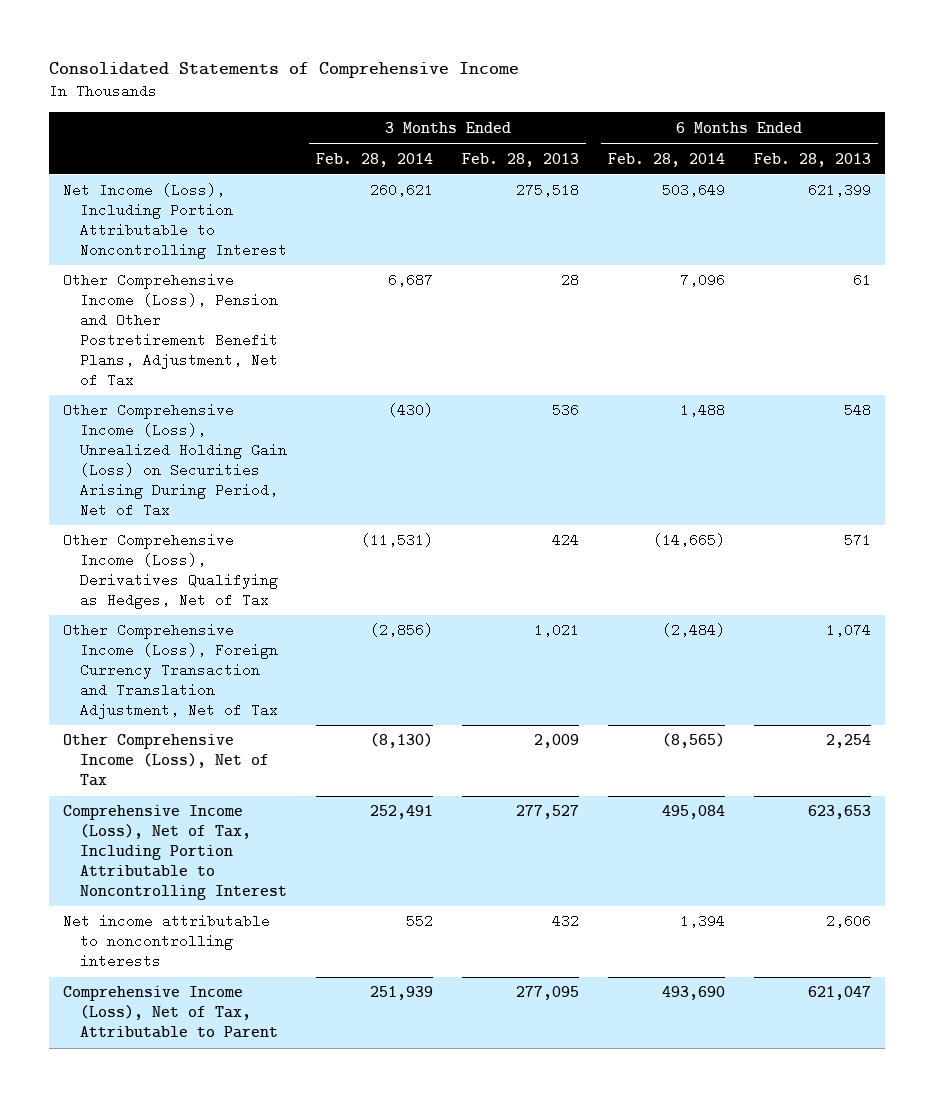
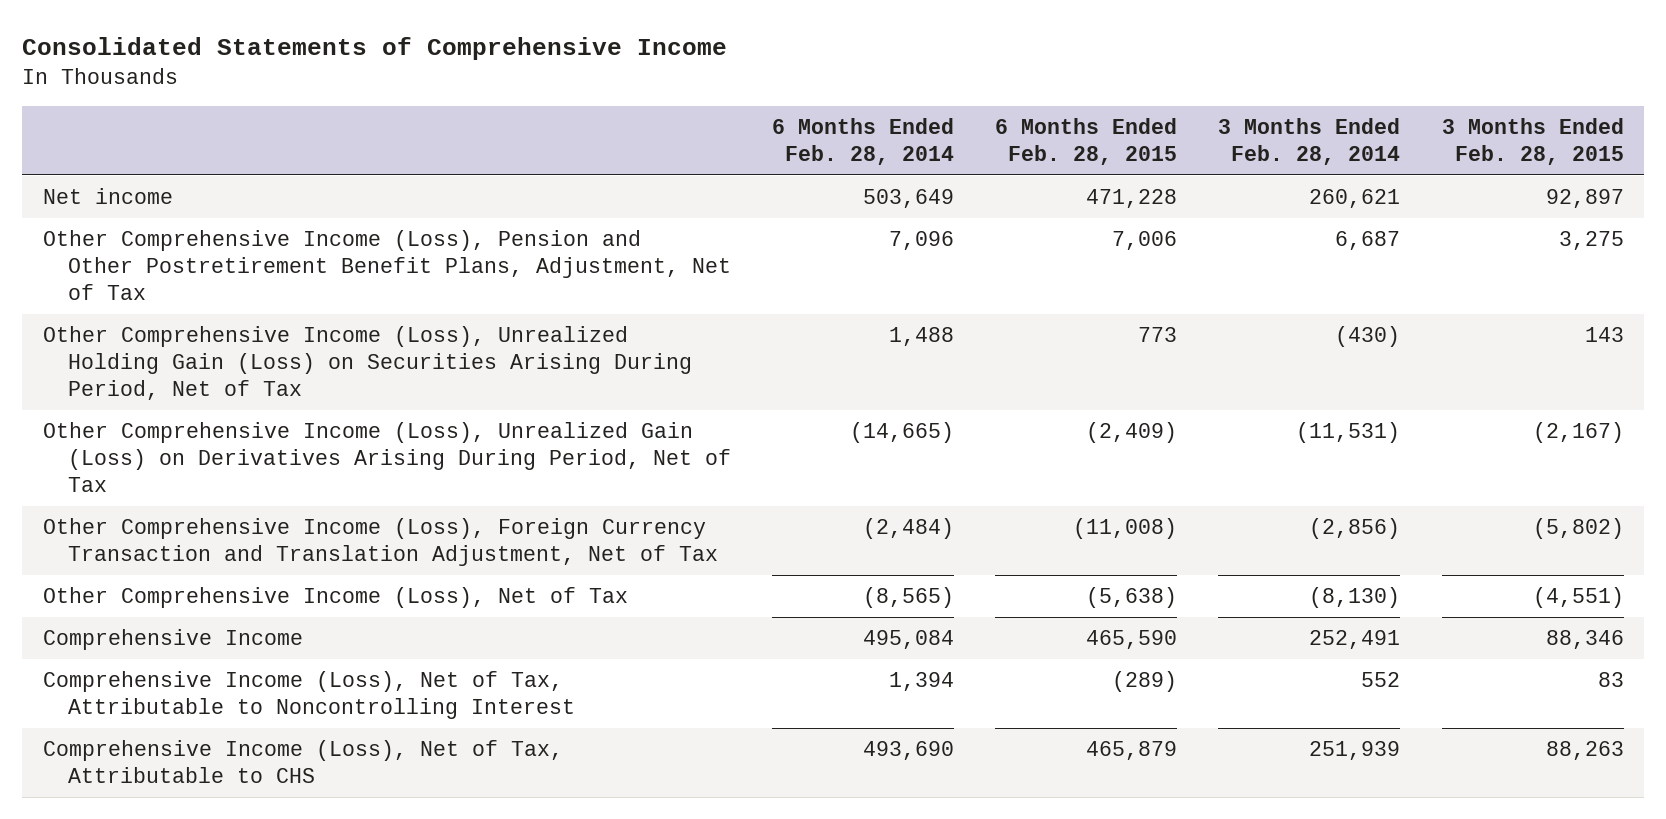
[462,152,580,167] Feb. 28, 2013 -> none
[753,152,871,167] Feb. 28, 2013 -> none
none -> [995,117,1178,165] 6 Months Ended Feb. 28, 2015
none -> [1441,117,1624,165] 3 Months Ended Feb. 28, 2015
[63,183,288,260] Net Income (Loss), Including Portion Attributable to Noncontrolling Interest -> [42,188,173,205] Net income
[63,533,279,610] Other Comprehensive Income (Loss), Derivatives Qualifying as Hedges, Net of Tax -> [42,422,731,493] Other Comprehensive Income (Loss), Unrealized Gain (Loss) on Derivatives Arising During Period, Net of Tax
[63,805,288,900] Comprehensive Income (Loss), Net of Tax, Including Portion Attributable to Noncontrolling Interest -> [42,629,303,651] Comprehensive Income
[63,914,271,969] Net income attributable to noncontrolling interests -> [42,671,575,720] Comprehensive Income (Loss), Net of Tax, Attributable to Noncontrolling Interest
[63,986,279,1039] Comprehensive Income (Loss), Net of Tax, Attributable to Parent -> [42,740,563,784] Comprehensive Income (Loss), Net of Tax, Attributable to CHS

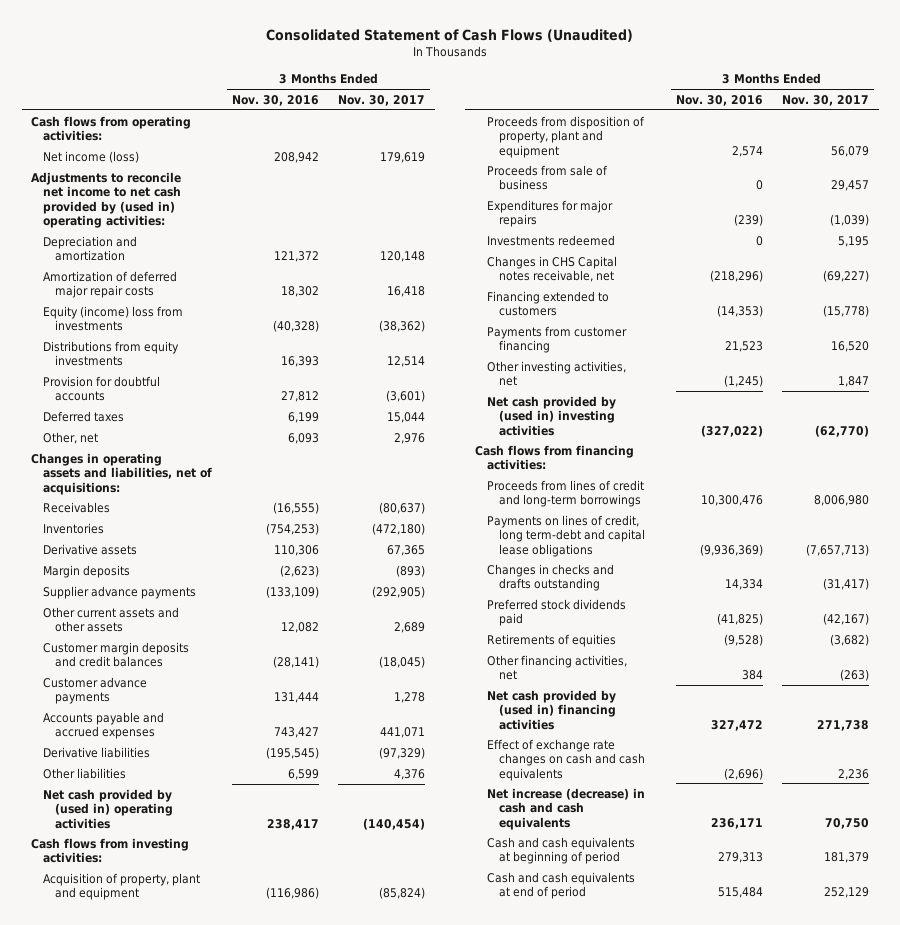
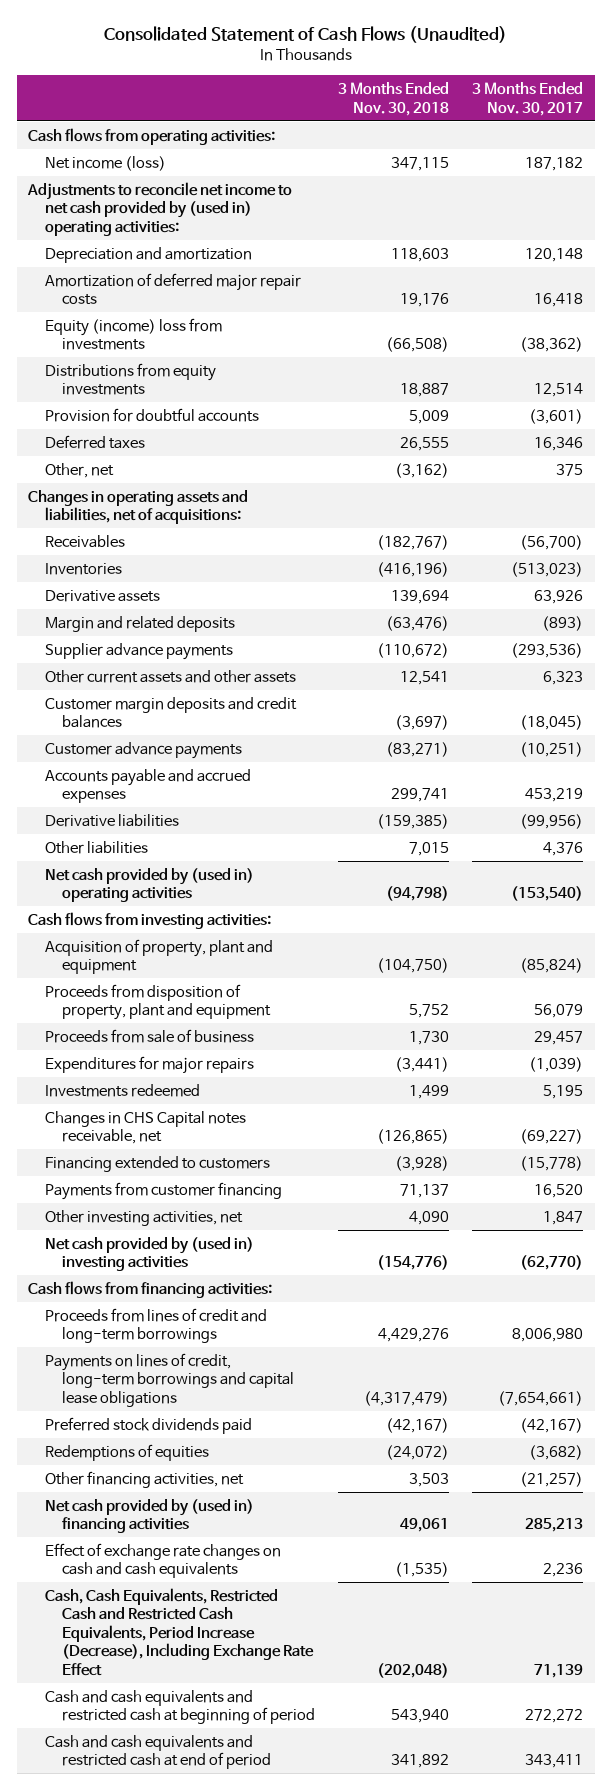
[231,94,319,106] Nov. 30, 2016 -> none
none -> [338,82,450,116] 3 Months Ended Nov. 30, 2018
[380,151,426,163] 179,619 -> [525,156,584,171] 187,182
[387,411,426,423] 15,044 -> [534,436,584,451] 16,346
[394,432,426,444] 2,976 -> [556,463,584,476] 375
[379,501,426,514] (80,637) -> [520,534,584,550] (56,700)
[372,522,426,535] (472,180) -> [511,561,584,577] (513,023)
[387,544,426,556] 67,365 -> [534,589,584,604] 63,926
[43,564,131,578] Margin deposits -> [45,615,236,632] Margin and related deposits
[372,585,426,598] (292,905) -> [511,642,584,658] (293,536)
[394,622,426,634] 2,689 -> [543,670,584,685] 6,323
[394,692,426,704] 1,278 -> [520,741,584,757] (10,251)
[380,727,426,739] 441,071 -> [525,788,584,803] 453,219
[379,746,426,759] (97,329) -> [520,813,584,829] (99,956)
[363,817,426,830] (140,454) -> [511,886,584,902] (153,540)
[486,563,614,592] Changes in checks and drafts outstanding -> none
[486,514,645,557] Payments on lines of credit, long term-debt and capital lease obligations -> [45,1352,295,1407] Payments on lines of credit, long-term borrowings and capital lease obligations
[806,543,870,556] (7,657,713) -> [498,1390,584,1406] (7,654,661)
[486,633,616,647] Retirements of equities -> [45,1443,210,1461] Redemptions of equities
[840,669,870,682] (263) -> [520,1471,584,1487] (21,257)
[817,719,870,731] 271,738 -> [525,1518,584,1533] 285,213
[486,787,645,830] Net increase (decrease) in cash and cash equivalents -> none
none -> [45,1587,315,1676] Cash, Cash Equivalents, Restricted Cash and Restricted Cash Equivalents, Period Increase (Decrease), Including Exchange Rate Effect
[486,836,635,865] Cash and cash equivalents at beginning of period -> [45,1689,316,1725] Cash and cash equivalents and restricted cash at beginning of period
[824,852,870,864] 181,379 -> [525,1709,584,1724] 272,272
[486,871,635,900] Cash and cash equivalents at end of period -> [45,1734,272,1770] Cash and cash equivalents and restricted cash at end of period
[824,887,870,899] 252,129 -> [525,1754,584,1769] 343,411

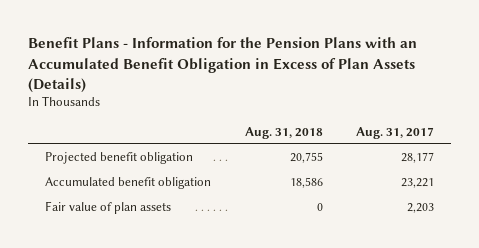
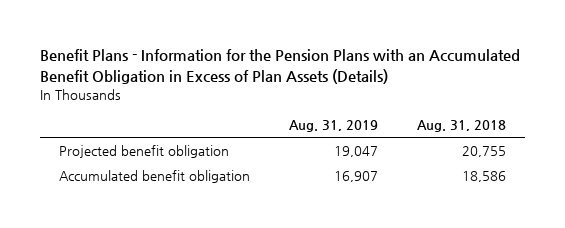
[356,126,435,139] Aug. 31, 2017 -> none
none -> [289,120,379,133] Aug. 31, 2019
[45,201,172,215] Fair value of plan assets -> none

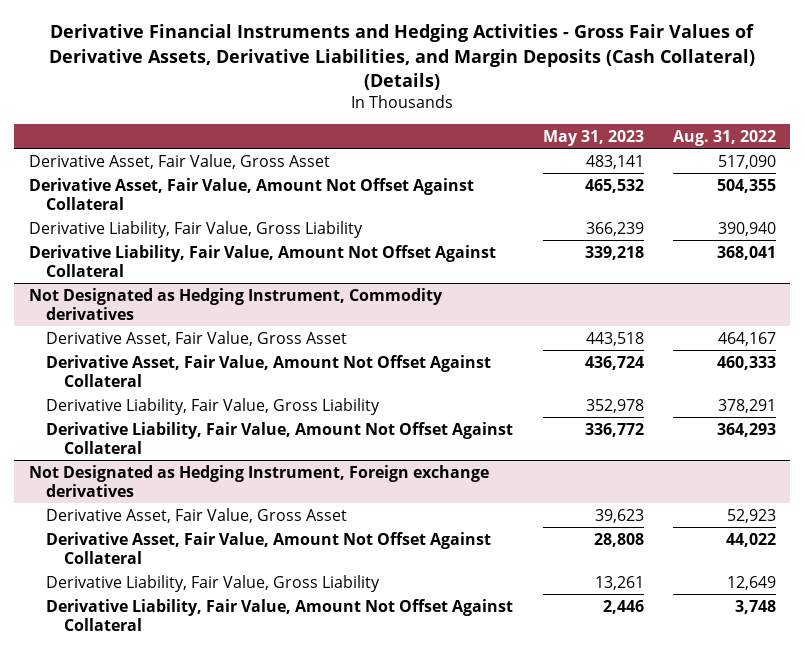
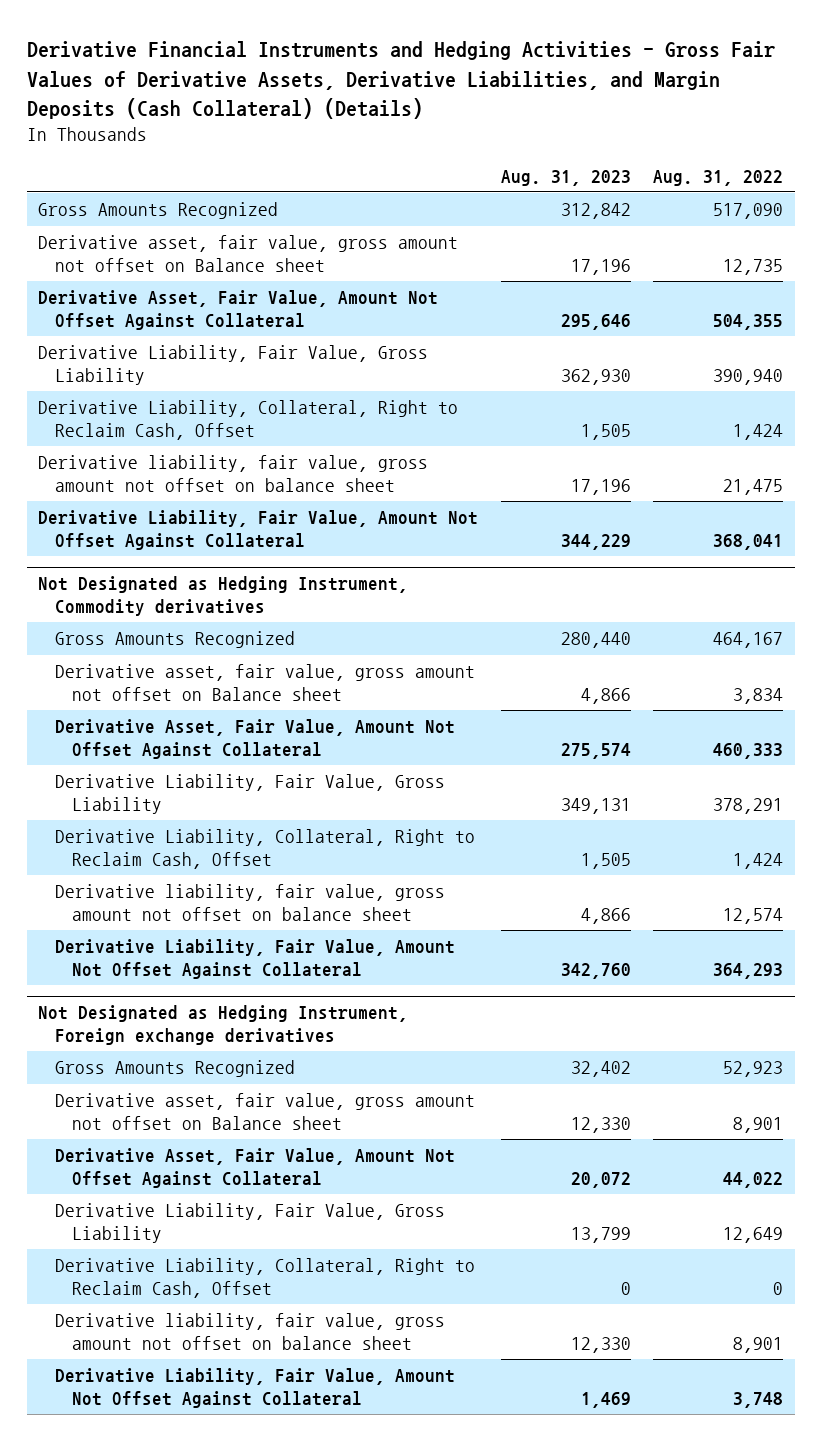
[542,129,644,146] May 31, 2023 -> none
none -> [500,169,631,186] Aug. 31, 2023
[28,153,330,169] Derivative Asset, Fair Value, Gross Asset -> [38,202,279,220] Gross Amounts Recognized
none -> [38,235,459,272] Derivative asset, fair value, gross amount not offset on Balance sheet
none -> [38,400,459,440] Derivative Liability, Collateral, Right to Reclaim Cash, Offset
none -> [38,455,429,492] Derivative liability, fair value, gross amount not offset on balance sheet
[46,330,348,346] Derivative Asset, Fair Value, Gross Asset -> [54,631,295,649] Gross Amounts Recognized
none -> [54,664,475,701] Derivative asset, fair value, gross amount not offset on Balance sheet
none -> [54,829,475,869] Derivative Liability, Collateral, Right to Reclaim Cash, Offset
none -> [54,884,445,921] Derivative liability, fair value, gross amount not offset on balance sheet
[46,507,348,523] Derivative Asset, Fair Value, Gross Asset -> [54,1060,295,1078] Gross Amounts Recognized
none -> [54,1093,475,1130] Derivative asset, fair value, gross amount not offset on Balance sheet
none -> [54,1258,475,1298] Derivative Liability, Collateral, Right to Reclaim Cash, Offset
none -> [54,1313,445,1350] Derivative liability, fair value, gross amount not offset on balance sheet

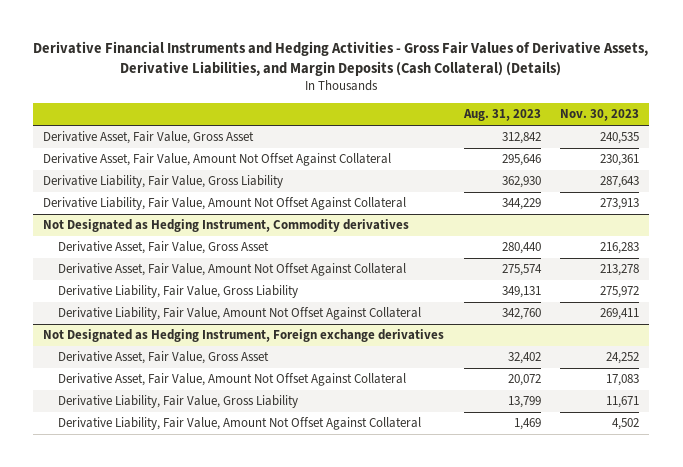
[653,169,784,186] Aug. 31, 2022 -> none
none -> [560,109,640,122] Nov. 30, 2023
[38,235,459,272] Derivative asset, fair value, gross amount not offset on Balance sheet -> none
[38,202,279,220] Gross Amounts Recognized -> [43,131,255,145] Derivative Asset, Fair Value, Gross Asset
[38,400,459,440] Derivative Liability, Collateral, Right to Reclaim Cash, Offset -> none
[38,455,429,492] Derivative liability, fair value, gross amount not offset on balance sheet -> none
[54,664,475,701] Derivative asset, fair value, gross amount not offset on Balance sheet -> none
[54,631,295,649] Gross Amounts Recognized -> [57,241,269,255] Derivative Asset, Fair Value, Gross Asset
[54,829,475,869] Derivative Liability, Collateral, Right to Reclaim Cash, Offset -> none
[54,884,445,921] Derivative liability, fair value, gross amount not offset on balance sheet -> none
[54,1093,475,1130] Derivative asset, fair value, gross amount not offset on Balance sheet -> none
[54,1060,295,1078] Gross Amounts Recognized -> [57,351,269,365] Derivative Asset, Fair Value, Gross Asset
[54,1258,475,1298] Derivative Liability, Collateral, Right to Reclaim Cash, Offset -> none
[54,1313,445,1350] Derivative liability, fair value, gross amount not offset on balance sheet -> none

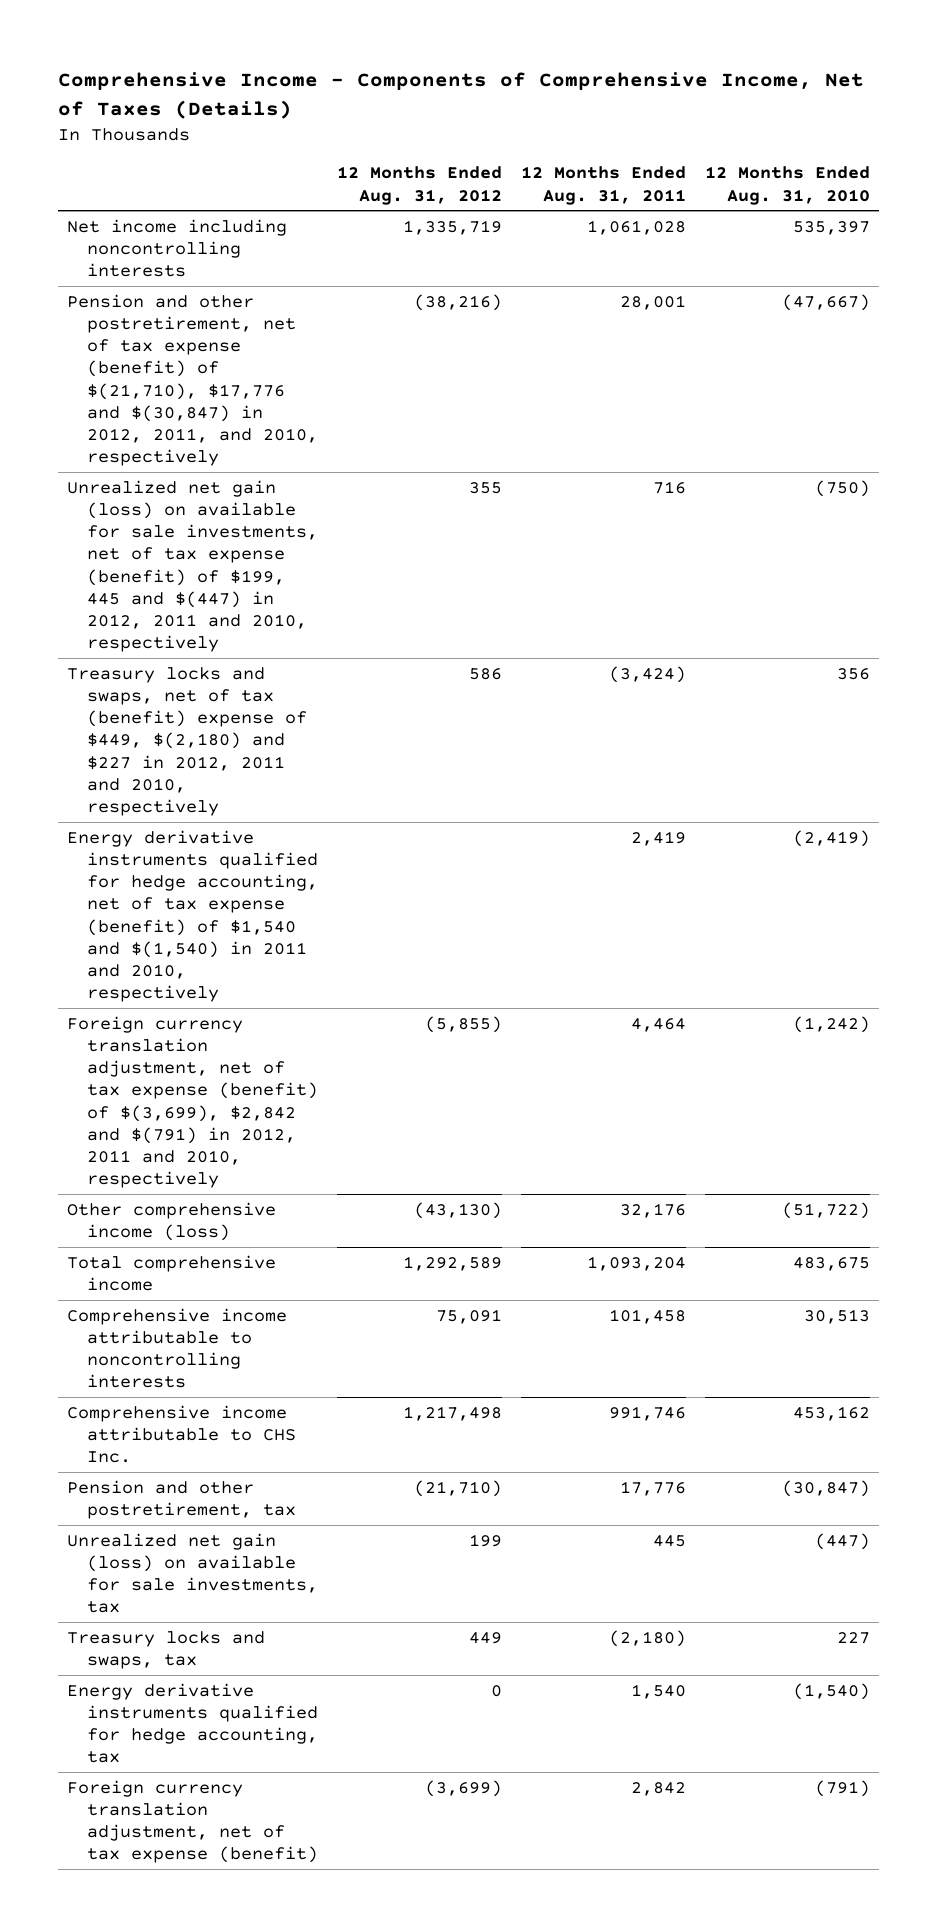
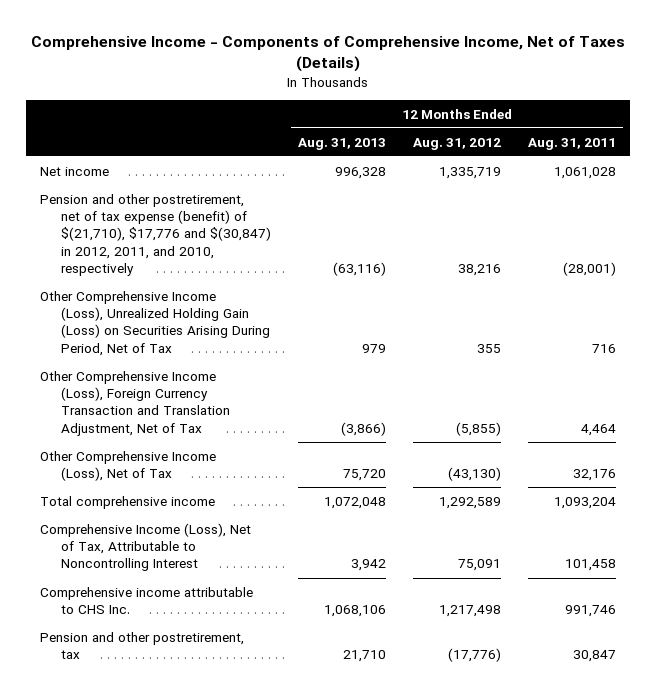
[704,166,870,205] 12 Months Ended Aug. 31, 2010 -> none
none -> [298,137,387,150] Aug. 31, 2013
[67,666,307,817] Treasury locks and swaps, net of tax (benefit) expense of $449, $(2,180) and $227 in 2012, 2011 and 2010, respectively -> none
[67,829,318,1003] Energy derivative instruments qualified for hedge accounting, net of tax expense (benefit) of $1,540 and $(1,540) in 2011 and 2010, respectively -> none
[67,218,288,278] Net income including noncontrolling interests -> [39,166,109,176] Net income
[413,293,502,311] (38,216) -> [458,264,502,277] 38,216
[619,294,686,310] 28,001 -> [563,262,617,277] (28,001)
[67,479,318,653] Unrealized net gain (loss) on available for sale investments, net of tax expense (benefit) of $199, 445 and $(447) in 2012, 2011 and 2010, respectively -> [39,290,271,356] Other Comprehensive Income (Loss), Unrealized Holding Gain (Loss) on Securities Arising During Period, Net of Tax
[67,1015,318,1189] Foreign currency translation adjustment, net of tax expense (benefit) of $(3,699), $2,842 and $(791) in 2012, 2011 and 2010, respectively -> [39,370,231,436] Other Comprehensive Income (Loss), Foreign Currency Transaction and Translation Adjustment, Net of Tax
[67,1201,277,1241] Other comprehensive income (loss) -> [39,450,216,482] Other Comprehensive Income (Loss), Net of Tax
[67,1307,288,1389] Comprehensive income attributable to noncontrolling interests -> [39,522,251,572] Comprehensive Income (Loss), Net of Tax, Attributable to Noncontrolling Interest
[67,1532,318,1614] Unrealized net gain (loss) on available for sale investments, tax -> none
[67,1630,266,1669] Treasury locks and swaps, tax -> none
[67,1682,318,1764] Energy derivative instruments qualified for hedge accounting, tax -> none
[67,1779,318,1864] Foreign currency translation adjustment, net of tax expense (benefit) -> none
[413,1479,502,1497] (21,710) -> [448,648,502,663] (17,776)
[619,1480,686,1496] 17,776 -> [573,650,617,663] 30,847

